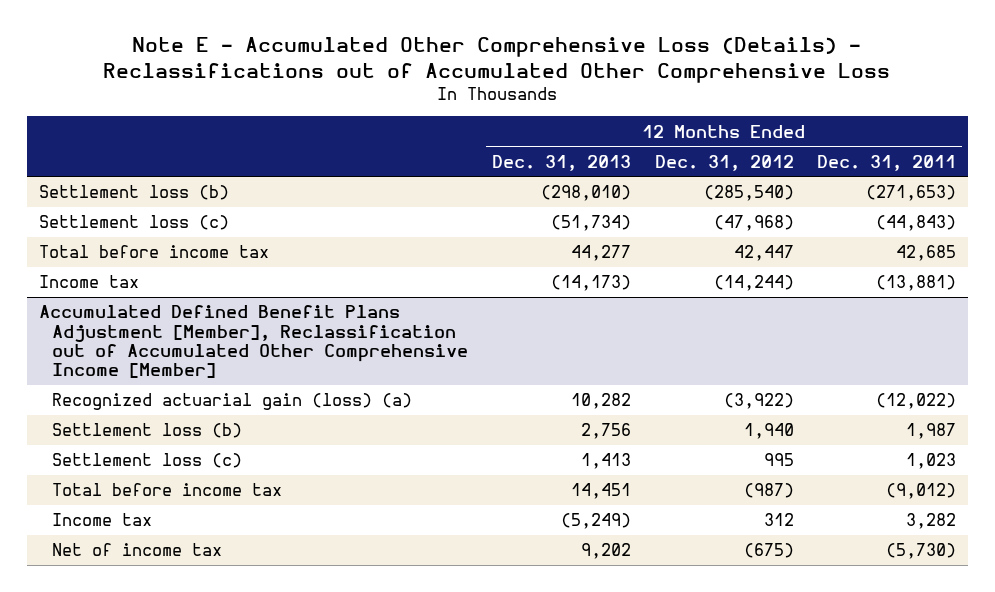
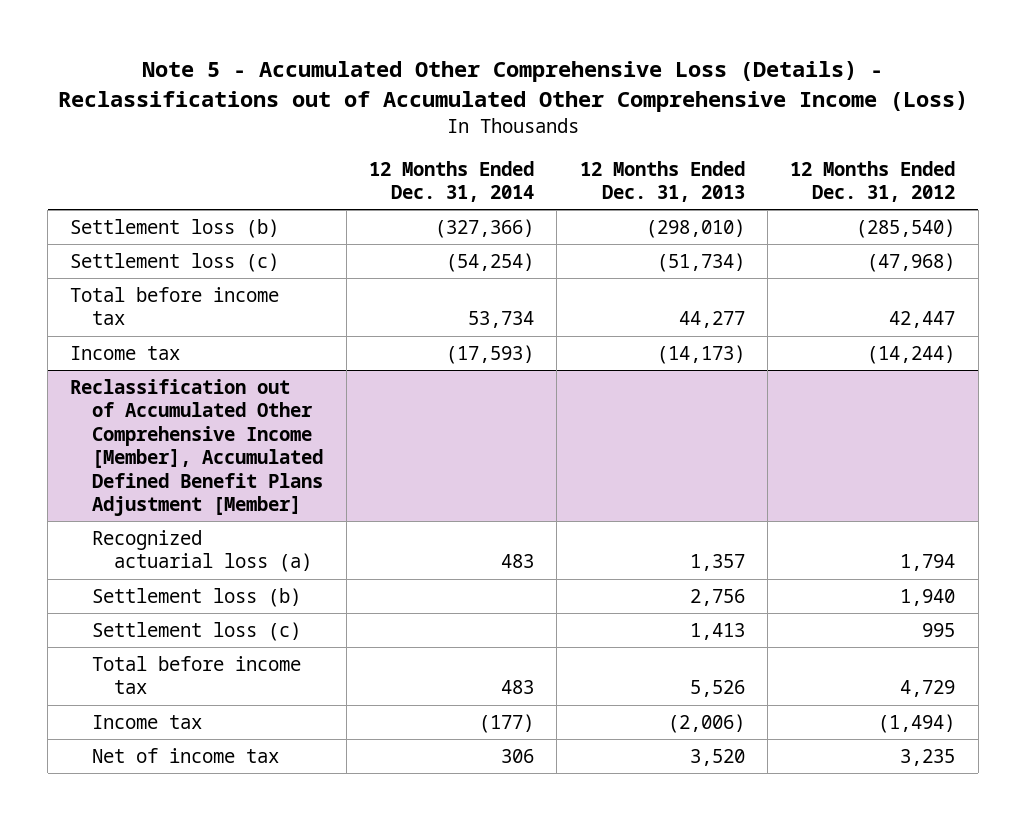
[103,37,891,83] Note E - Accumulated Other Comprehensive Loss (Details) - Reclassifications out of Accumulated Other Comprehensive Loss -> [57,61,968,112] Note 5 - Accumulated Other Comprehensive Loss (Details) - Reclassifications out of Accumulated Other Comprehensive Income (Loss)
[817,154,957,171] Dec. 31, 2011 -> none
none -> [369,160,535,202] 12 Months Ended Dec. 31, 2014
[38,305,469,379] Accumulated Defined Benefit Plans Adjustment [Member], Reclassification out of Accumulated Other Comprehensive Income [Member] -> [70,379,324,516] Reclassification out of Accumulated Other Comprehensive Income [Member], Accumulated Defined Benefit Plans Adjustment [Member]
[52,393,413,411] Recognized actuarial gain (loss) (a) -> [92,530,313,573] Recognized actuarial loss (a)
[570,393,631,410] 10,282 -> [689,554,745,572] 1,357
[723,393,794,410] (3,922) -> [900,554,956,572] 1,794
[570,483,631,500] 14,451 -> [689,680,745,698] 5,526
[743,483,794,499] (987) -> [900,680,956,698] 4,729
[560,513,631,530] (5,249) -> [667,714,745,734] (2,006)
[763,513,794,527] 312 -> [878,714,956,734] (1,494)
[580,543,631,560] 9,202 -> [689,749,745,767] 3,520
[743,543,794,559] (675) -> [900,749,956,767] 3,235

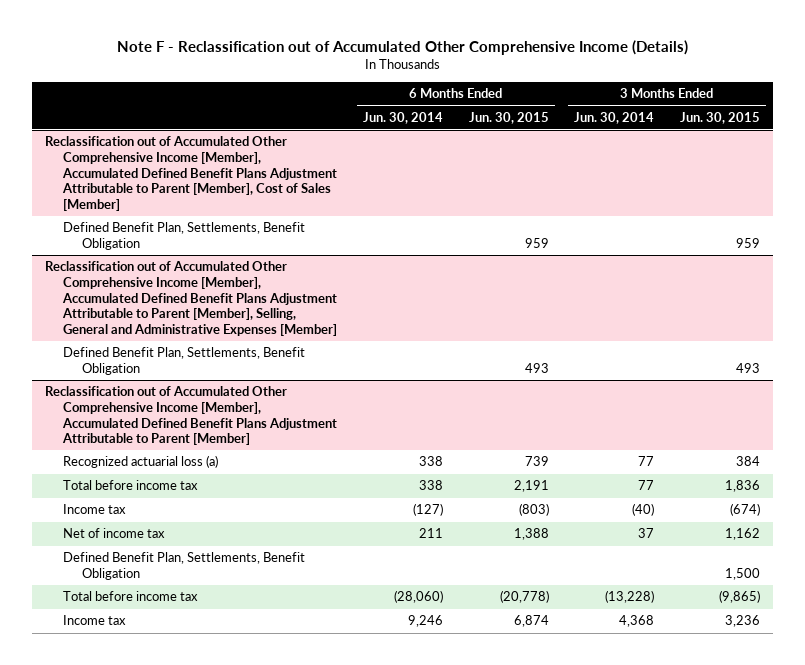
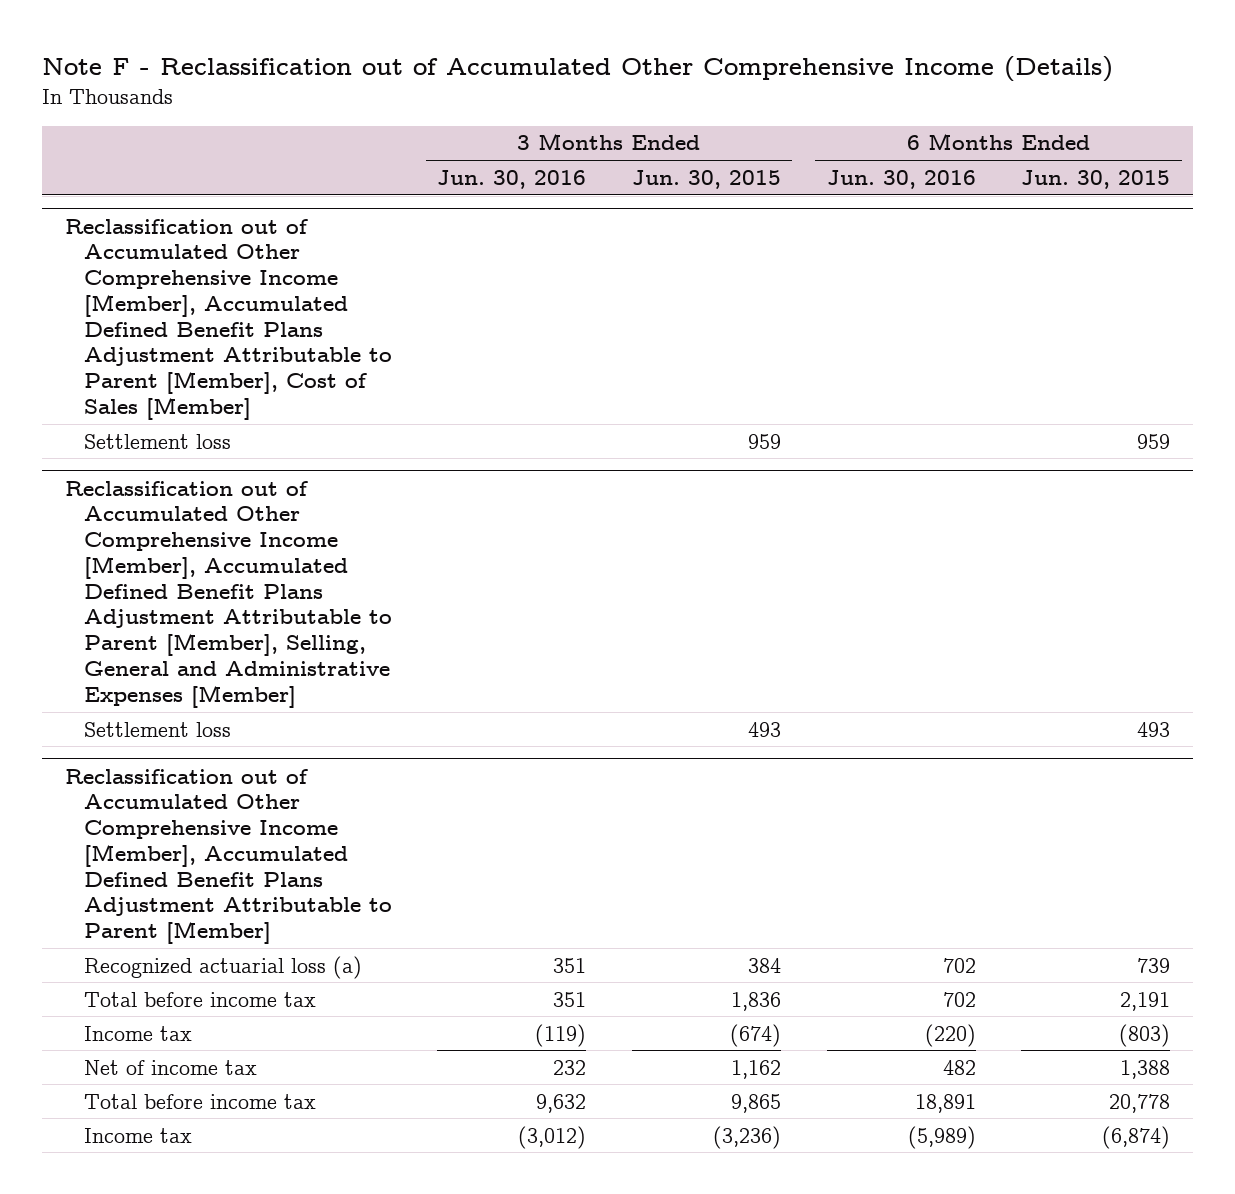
[362,111,443,124] Jun. 30, 2014 -> none
[574,111,655,124] Jun. 30, 2014 -> none
none -> [437,169,587,189] Jun. 30, 2016
none -> [826,169,976,189] Jun. 30, 2016
[63,222,306,250] Defined Benefit Plan, Settlements, Benefit Obligation -> [83,433,231,449] Settlement loss
[63,347,306,375] Defined Benefit Plan, Settlements, Benefit Obligation -> [83,721,231,737] Settlement loss
[63,552,306,580] Defined Benefit Plan, Settlements, Benefit Obligation -> none
[499,590,549,604] (20,778) -> [1109,1093,1171,1113] 20,778
[718,590,760,604] (9,865) -> [731,1093,782,1113] 9,865
[513,615,549,628] 6,874 -> [1102,1125,1171,1149] (6,874)
[724,615,760,628] 3,236 -> [713,1125,782,1149] (3,236)

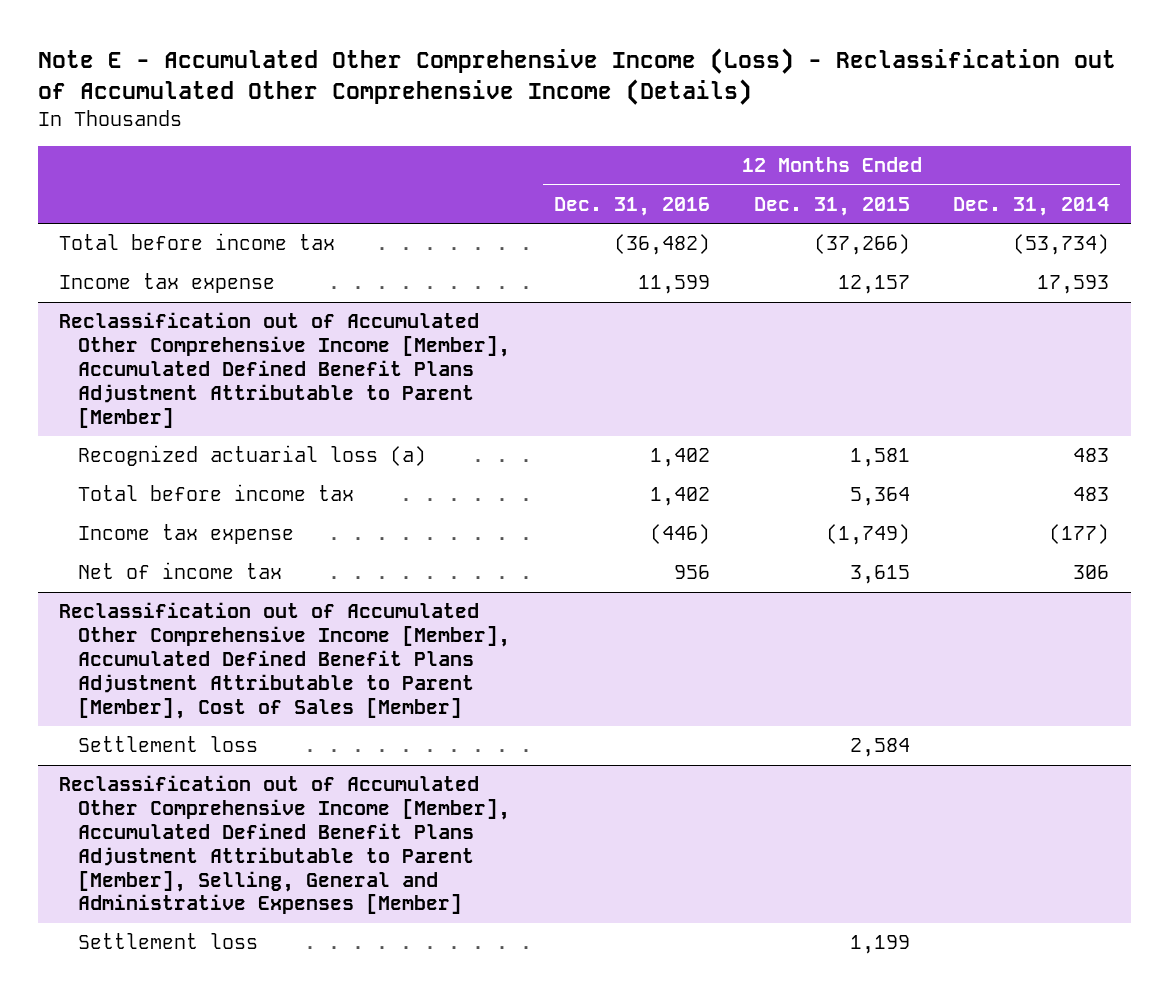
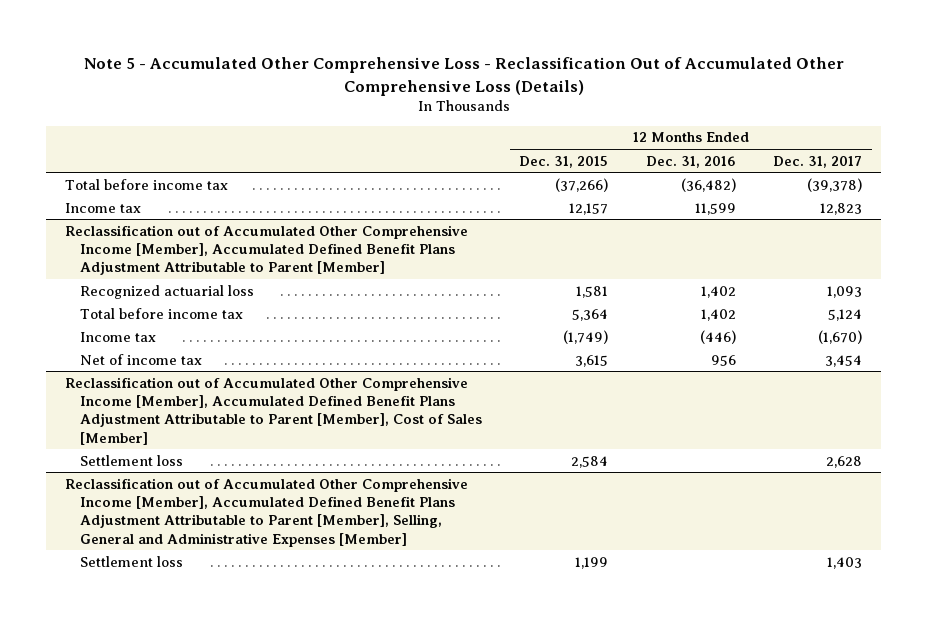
[37,48,1116,106] Note E - Accumulated Other Comprehensive Income (Loss) - Reclassification out of Accumulated Other Comprehensive Income (Details) -> [83,57,844,96] Note 5 - Accumulated Other Comprehensive Loss - Reclassification Out of Accumulated Other Comprehensive Loss (Details)
[953,196,1110,216] Dec. 31, 2014 -> none
none -> [773,155,863,168] Dec. 31, 2017
[59,273,276,294] Income tax expense -> [65,202,142,213] Income tax
[78,445,427,467] Recognized actuarial loss (a) -> [79,284,254,299] Recognized actuarial loss
[78,524,295,545] Income tax expense -> [79,331,156,342] Income tax

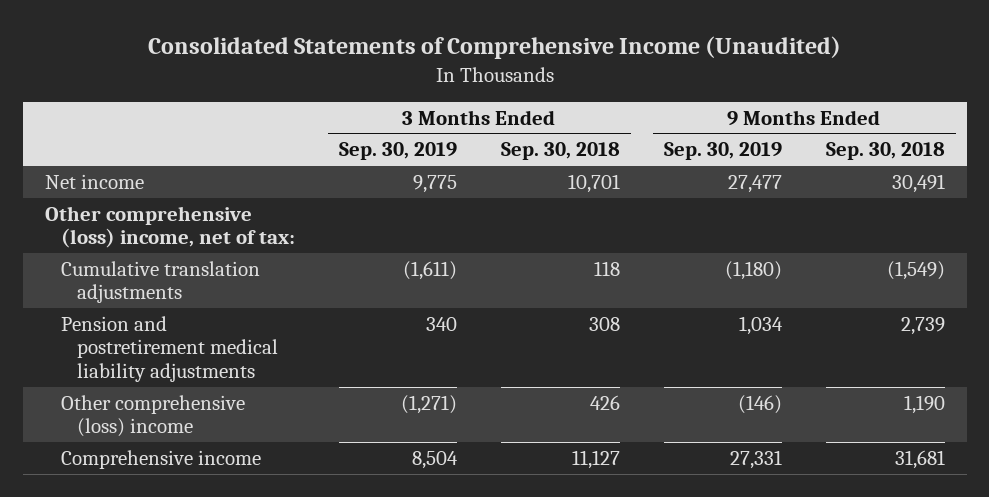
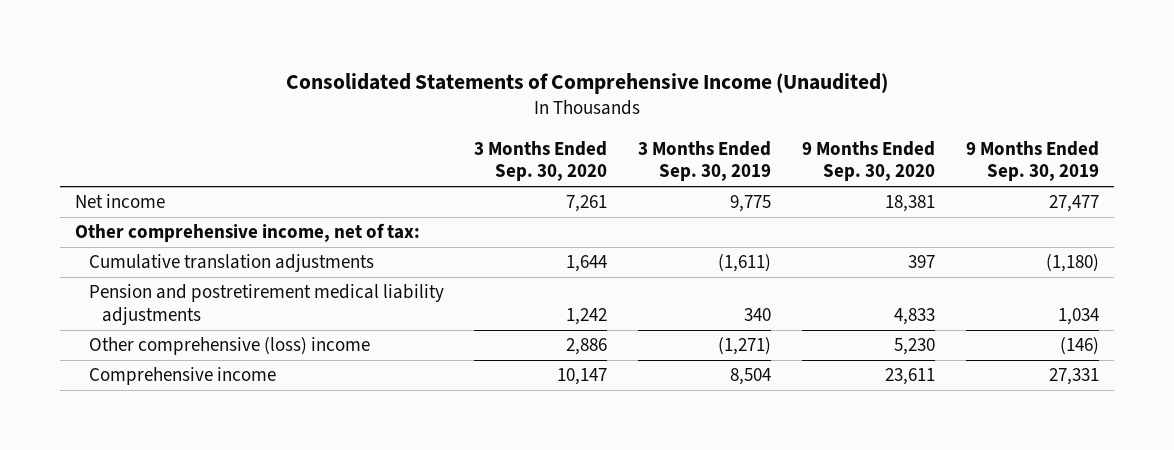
[500,142,620,161] Sep. 30, 2018 -> none
[825,142,945,161] Sep. 30, 2018 -> none
none -> [474,140,608,182] 3 Months Ended Sep. 30, 2020
none -> [801,140,935,182] 9 Months Ended Sep. 30, 2020
[44,205,296,249] Other comprehensive (loss) income, net of tax: -> [75,223,421,243] Other comprehensive income, net of tax:

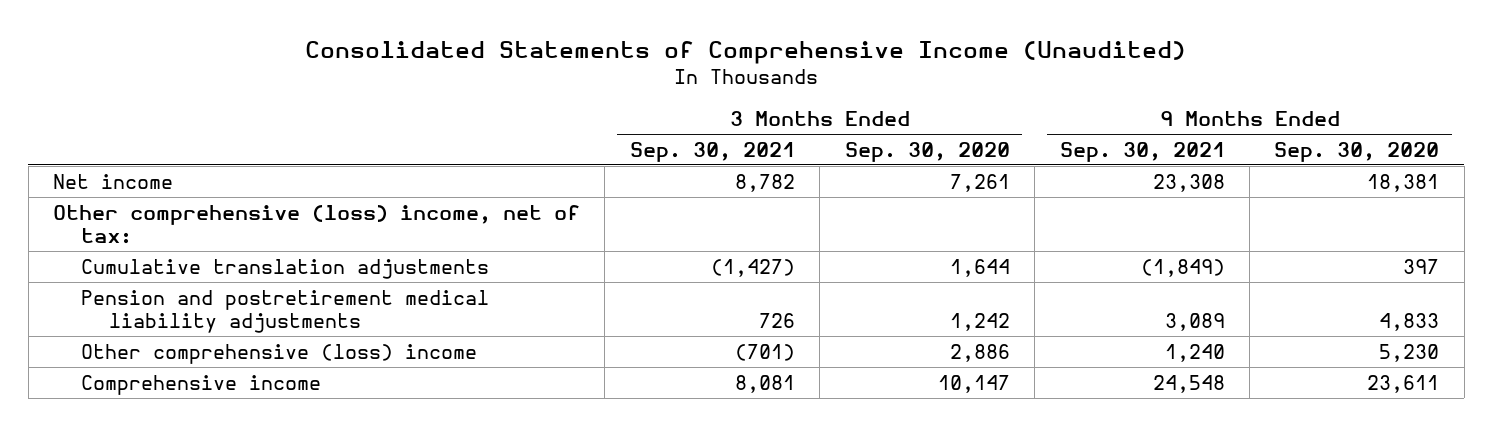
[638,140,772,182] 3 Months Ended Sep. 30, 2019 -> none
[965,140,1099,182] 9 Months Ended Sep. 30, 2019 -> none
none -> [629,141,795,162] Sep. 30, 2021
none -> [1059,141,1225,162] Sep. 30, 2021
[75,223,421,243] Other comprehensive income, net of tax: -> [53,204,581,244] Other comprehensive (loss) income, net of tax:

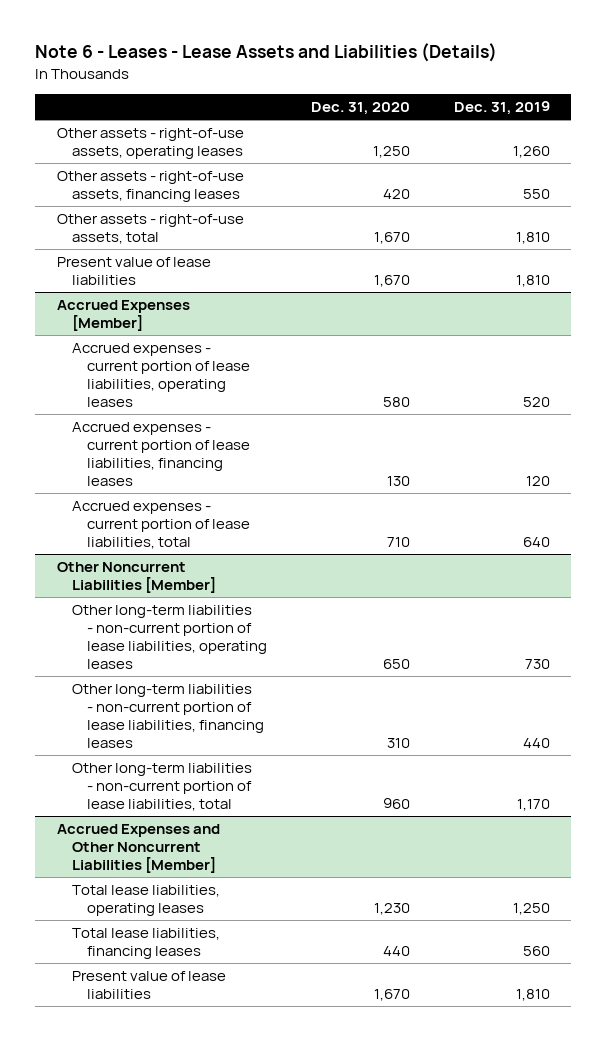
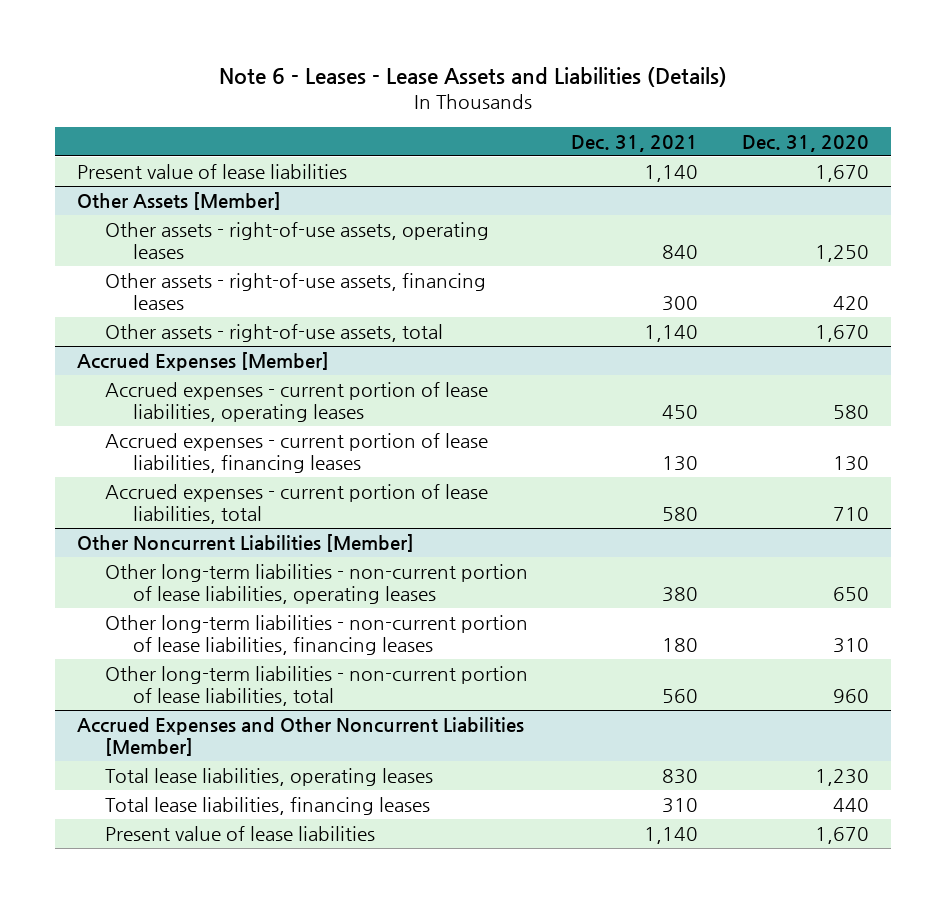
[453,101,550,116] Dec. 31, 2019 -> none
none -> [571,134,699,152] Dec. 31, 2021
[56,257,211,286] Present value of lease liabilities -> [76,163,347,179] Present value of lease liabilities
none -> [76,191,281,210] Other Assets [Member]

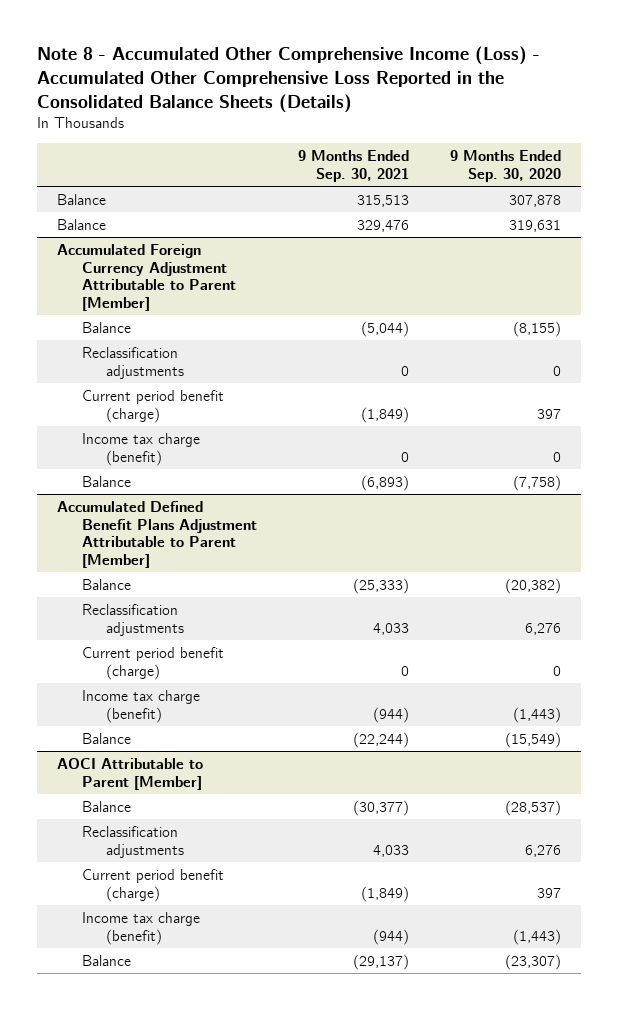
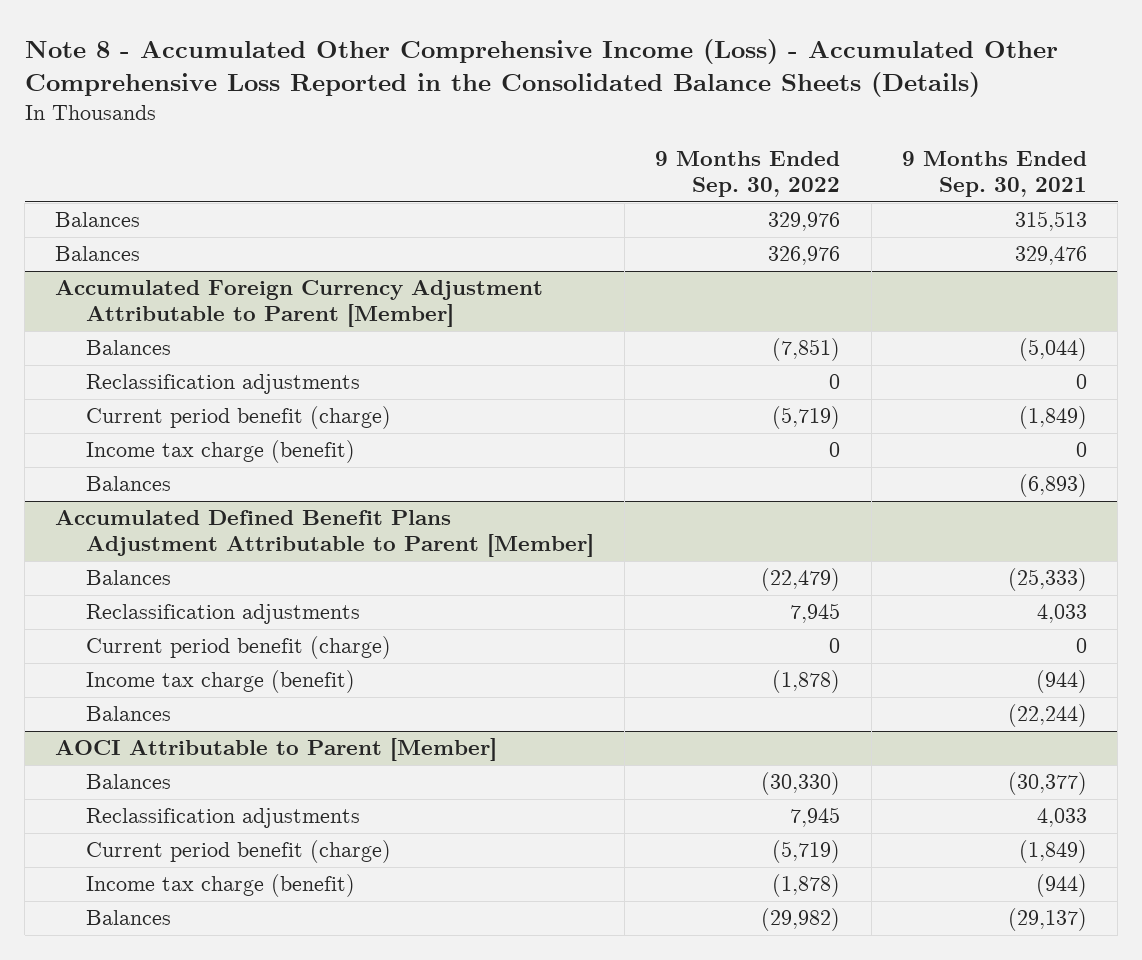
[449,150,561,182] 9 Months Ended Sep. 30, 2020 -> none
none -> [655,151,841,198] 9 Months Ended Sep. 30, 2022
[57,193,107,205] Balance -> [55,212,141,228] Balances
[57,218,107,230] Balance -> [55,246,141,262] Balances
[81,321,131,333] Balance -> [85,340,171,356] Balances
[81,475,131,487] Balance -> [85,476,171,492] Balances
[81,578,131,590] Balance -> [85,570,171,586] Balances
[81,732,131,744] Balance -> [85,706,171,722] Balances
[81,800,131,812] Balance -> [85,774,171,790] Balances
[81,954,131,966] Balance -> [85,910,171,926] Balances

